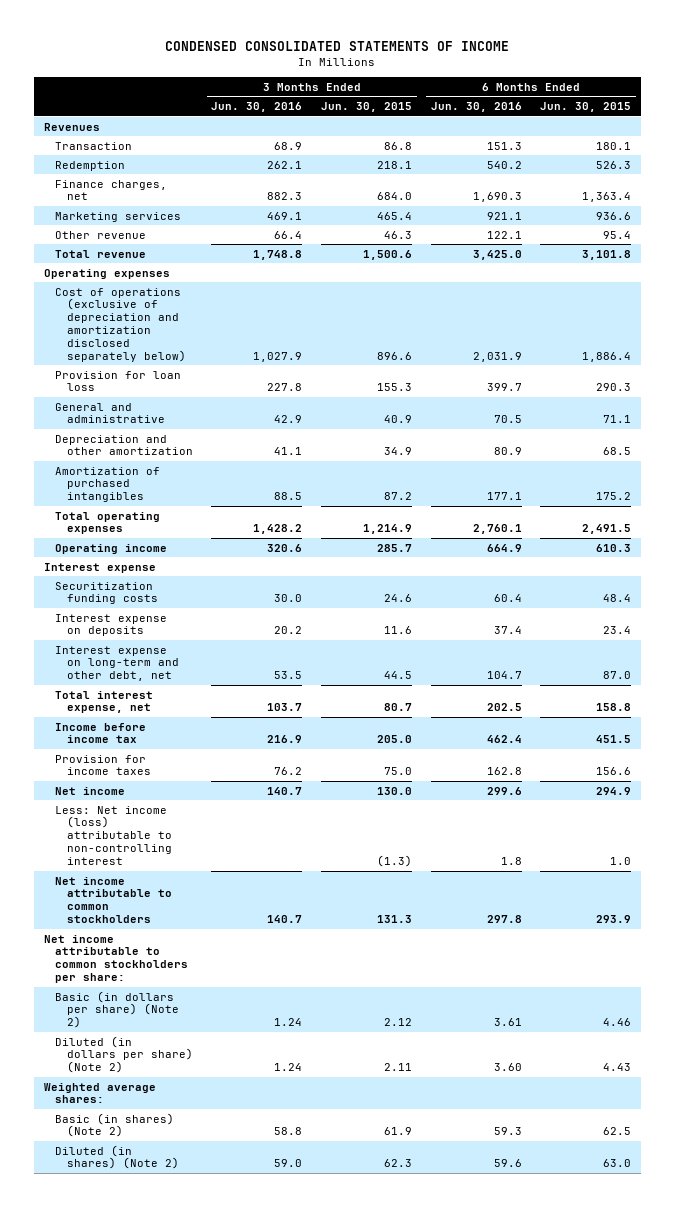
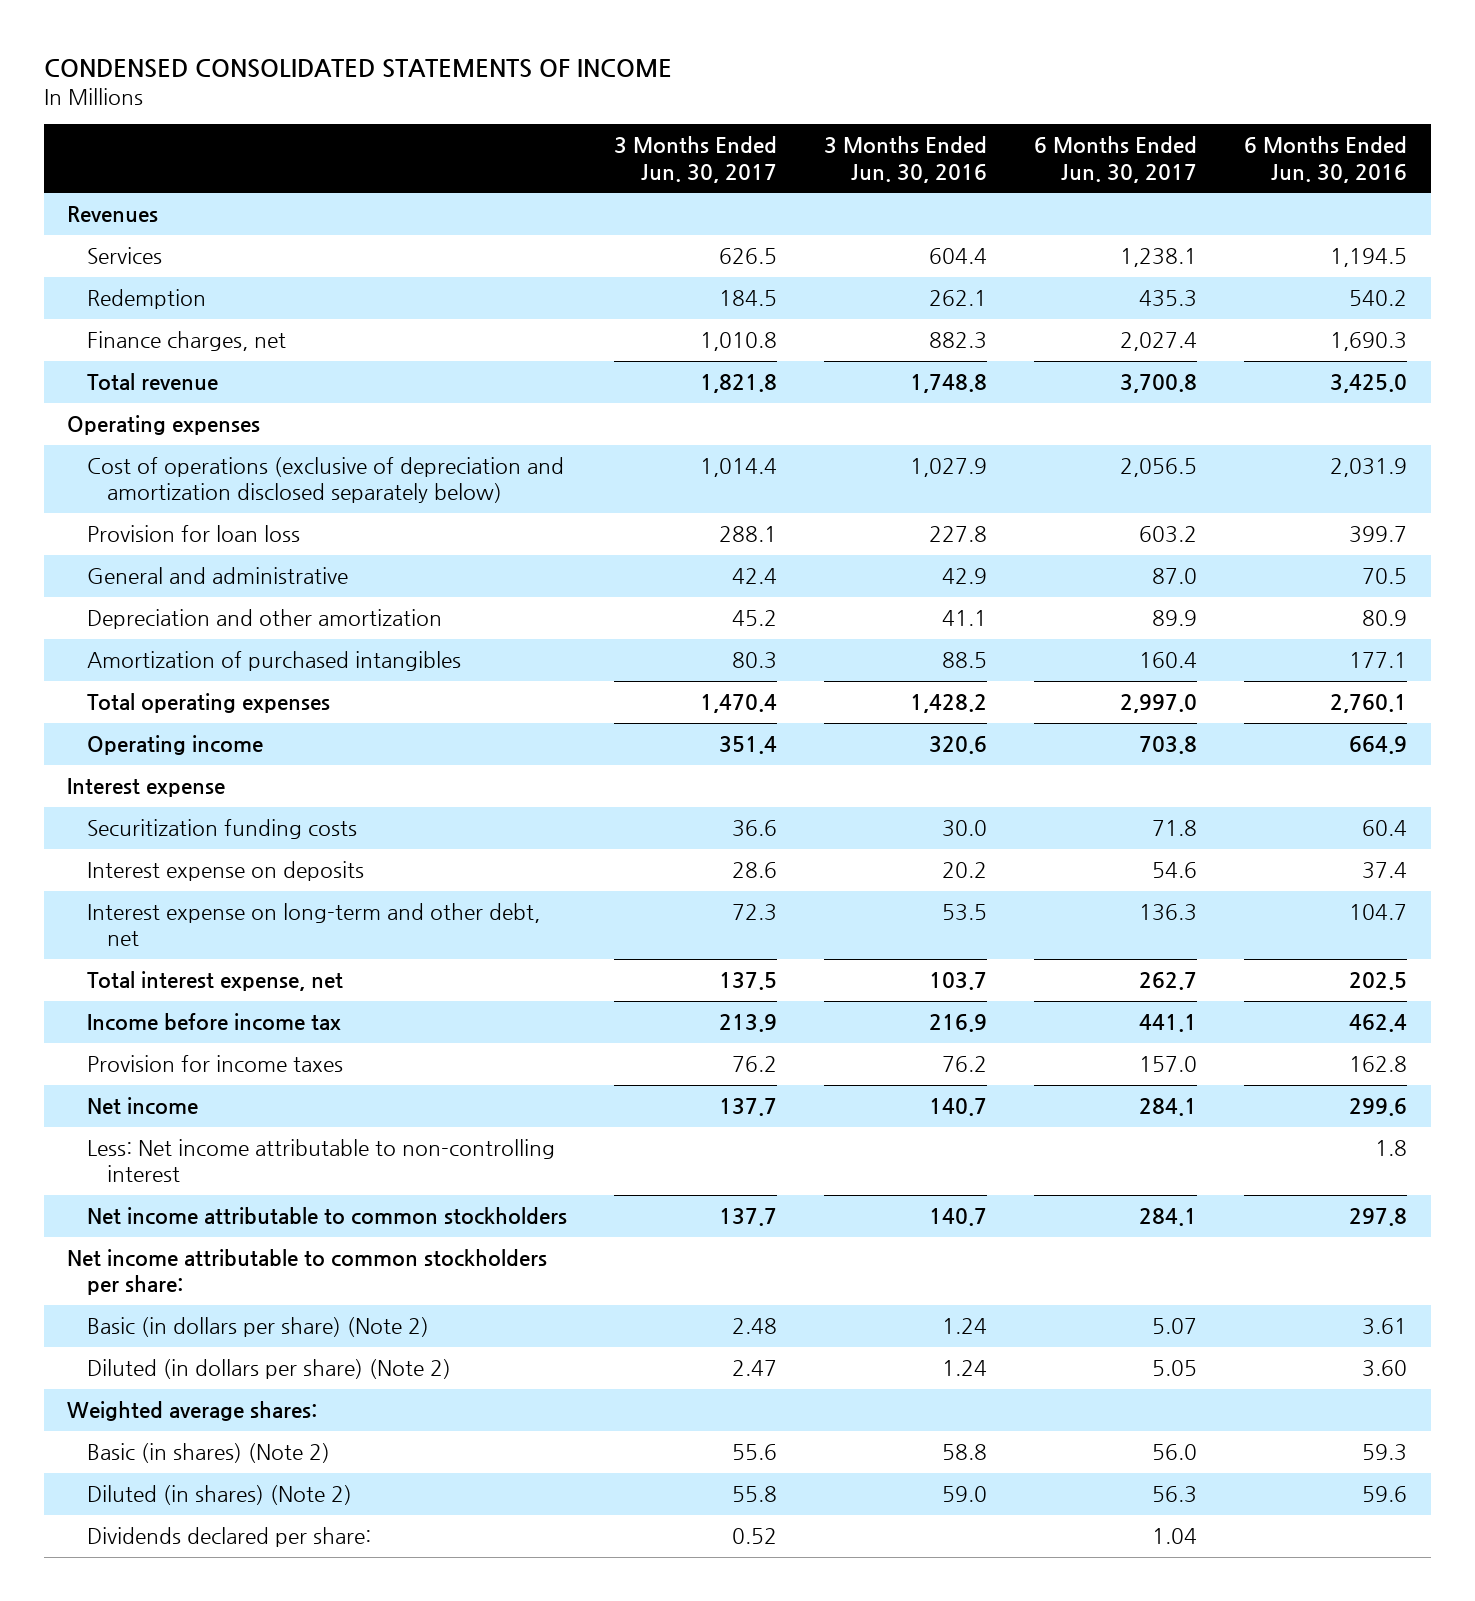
[320,101,412,112] Jun. 30, 2015 -> none
[540,101,632,112] Jun. 30, 2015 -> none
none -> [614,136,778,183] 3 Months Ended Jun. 30, 2017
none -> [1034,136,1198,183] 6 Months Ended Jun. 30, 2017
[55,141,133,150] Transaction -> none
none -> [87,247,163,265] Services
[55,211,182,222] Marketing services -> none
[55,230,147,239] Other revenue -> none
[55,805,172,865] Less: Net income (loss) attributable to non-controlling interest -> [87,1139,556,1183] Less: Net income attributable to non-controlling interest
none -> [87,1527,372,1548] Dividends declared per share:

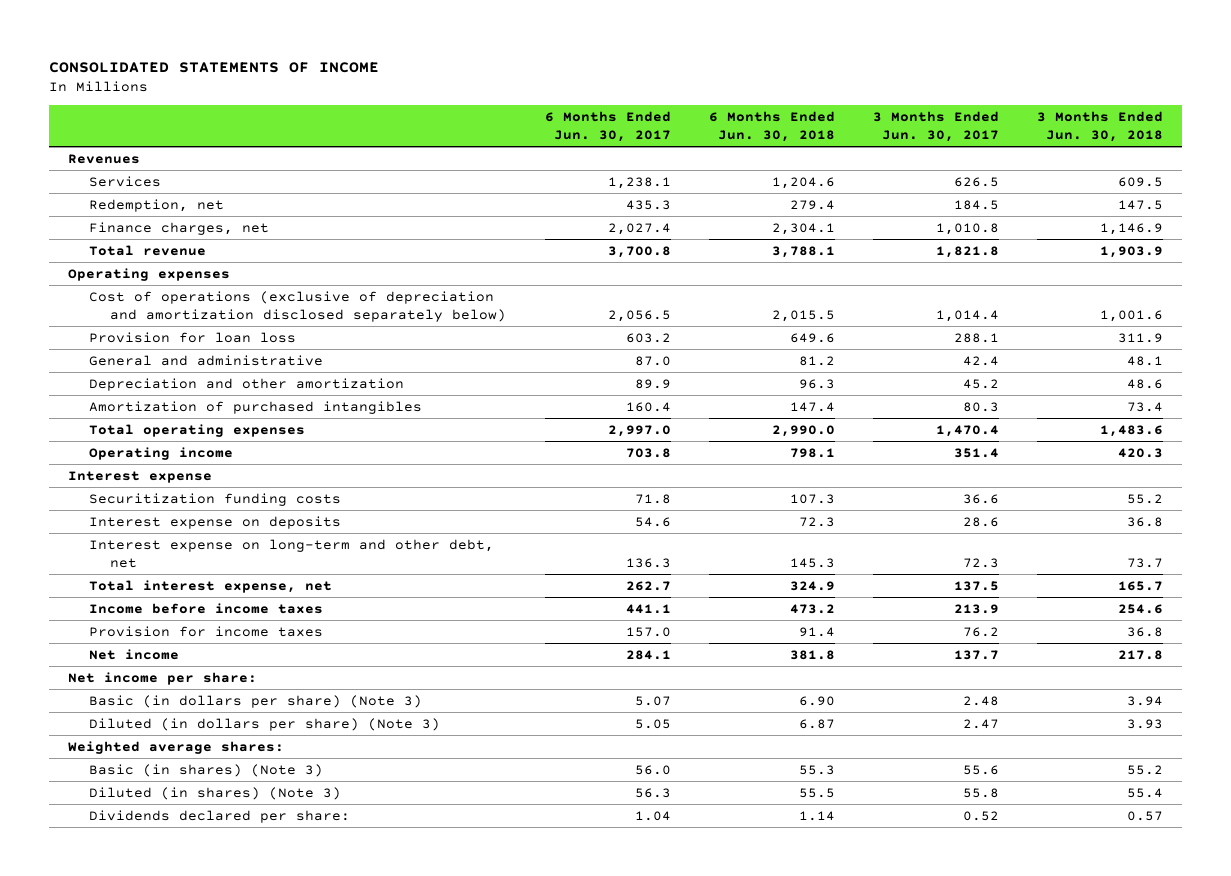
[43,58,672,78] CONDENSED CONSOLIDATED STATEMENTS OF INCOME -> [49,61,380,73] CONSOLIDATED STATEMENTS OF INCOME
[824,136,988,183] 3 Months Ended Jun. 30, 2016 -> none
[1244,136,1408,183] 6 Months Ended Jun. 30, 2016 -> none
none -> [708,110,835,143] 6 Months Ended Jun. 30, 2018
none -> [1037,110,1164,143] 3 Months Ended Jun. 30, 2018
[87,289,207,310] Redemption -> [89,198,225,212] Redemption, net
[87,1013,342,1032] Income before income tax -> [89,602,324,614] Income before income taxes
[87,1139,556,1183] Less: Net income attributable to non-controlling interest -> none
[87,1207,568,1226] Net income attributable to common stockholders -> none
[67,1249,548,1296] Net income attributable to common stockholders per share: -> [68,671,258,685] Net income per share:
[87,1317,430,1338] Basic (in dollars per share) (Note 2) -> [89,694,423,708] Basic (in dollars per share) (Note 3)
[87,1359,452,1380] Diluted (in dollars per share) (Note 2) -> [89,717,441,731] Diluted (in dollars per share) (Note 3)
[87,1443,331,1464] Basic (in shares) (Note 2) -> [89,763,324,777] Basic (in shares) (Note 3)
[87,1485,353,1506] Diluted (in shares) (Note 2) -> [89,786,342,800] Diluted (in shares) (Note 3)

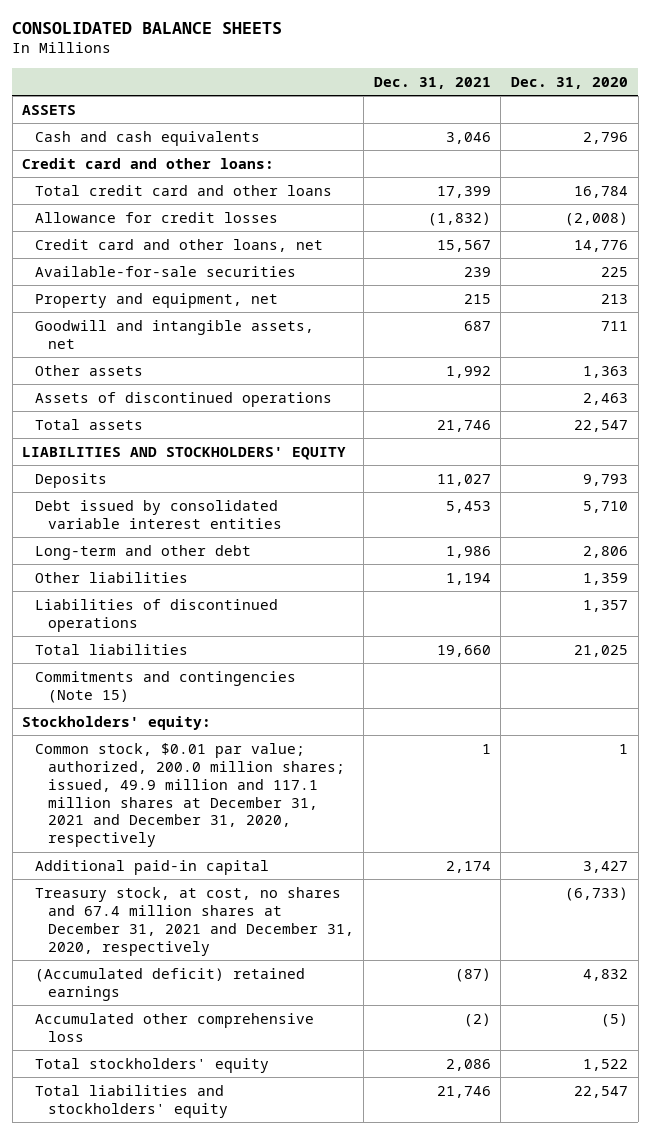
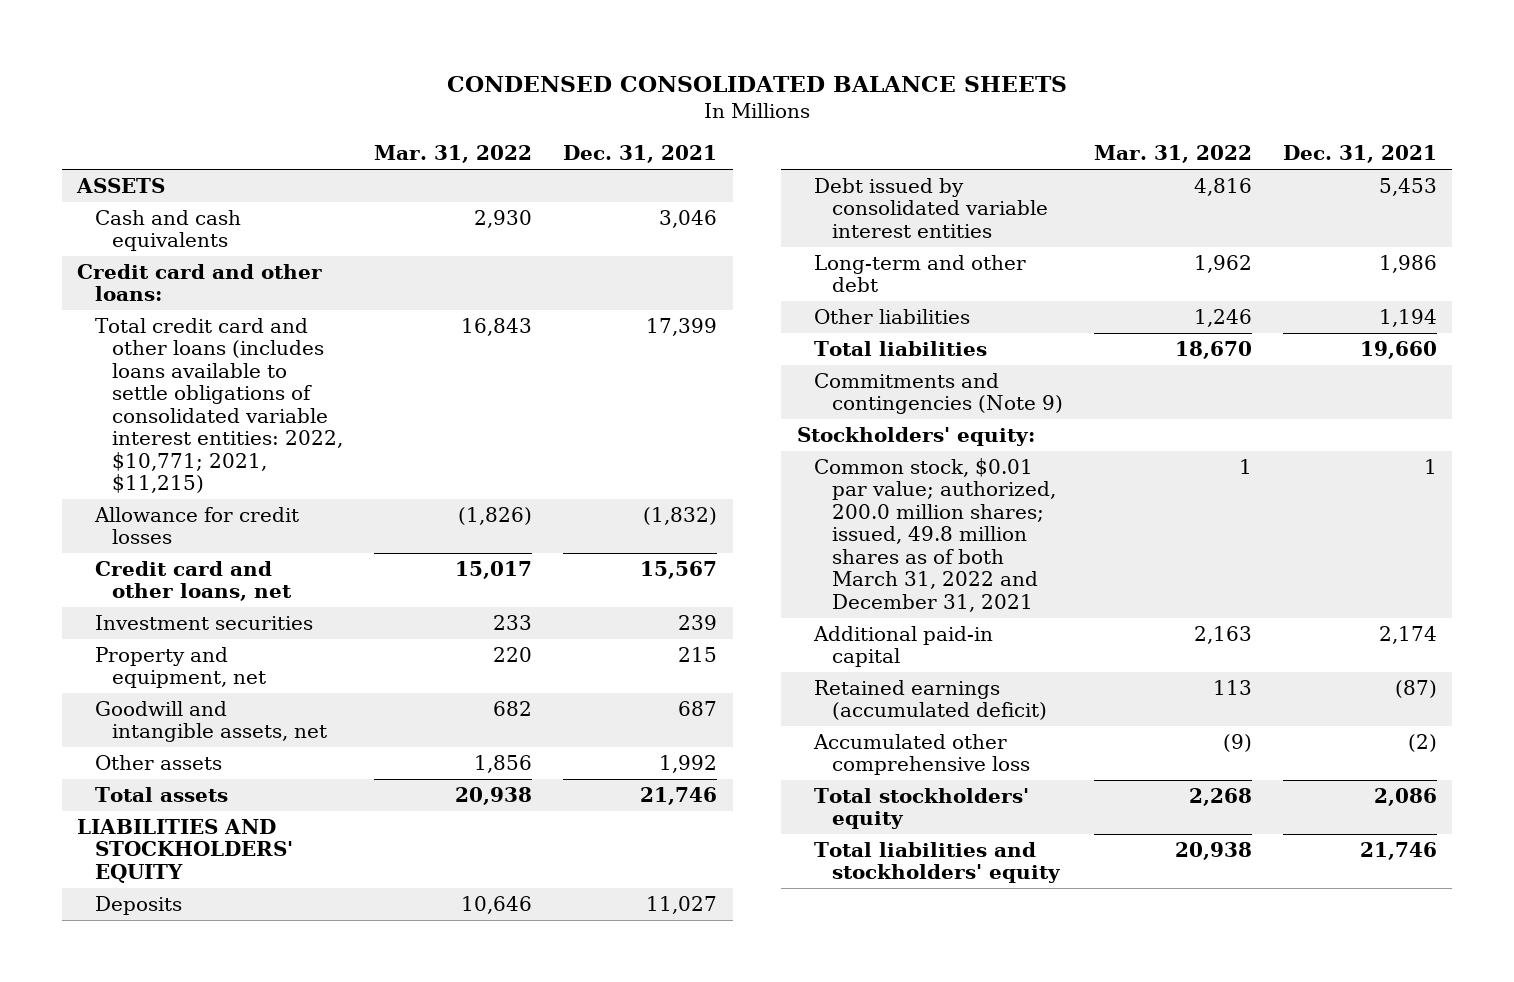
[12,22,283,35] CONSOLIDATED BALANCE SHEETS -> [447,75,1068,92] CONDENSED CONSOLIDATED BALANCE SHEETS
[510,76,628,89] Dec. 31, 2020 -> none
none -> [374,145,533,164] Mar. 31, 2022
[34,184,332,196] Total credit card and other loans -> [94,317,344,494] Total credit card and other loans (includes loans available to settle obligations of consolidated variable interest entities: 2022, $10,771; 2021, $11,215)
[34,265,296,277] Available-for-sale securities -> [94,614,313,630] Investment securities
[34,391,332,407] Assets of discontinued operations -> none
[34,598,278,632] Liabilities of discontinued operations -> none
[34,670,296,703] Commitments and contingencies (Note 15) -> [814,372,1063,415] Commitments and contingencies (Note 9)
[34,742,345,848] Common stock, $0.01 par value; authorized, 200.0 million shares; issued, 49.9 million and 117.1 million shares at December 31, 2021 and December 31, 2020, respectively -> [814,457,1056,612] Common stock, $0.01 par value; authorized, 200.0 million shares; issued, 49.8 million shares as of both March 31, 2022 and December 31, 2021
[34,886,354,956] Treasury stock, at cost, no shares and 67.4 million shares at December 31, 2021 and December 31, 2020, respectively -> none
[34,967,305,1001] (Accumulated deficit) retained earnings -> [814,679,1047,721] Retained earnings (accumulated deficit)

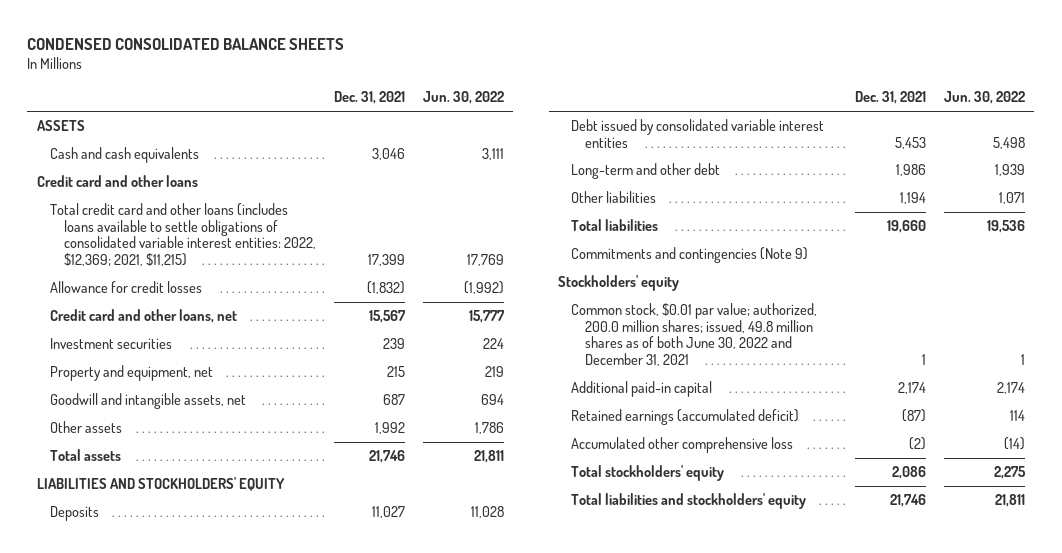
[374,145,533,164] Mar. 31, 2022 -> none
none -> [422,91,504,105] Jun. 30, 2022
[77,263,323,302] Credit card and other loans: -> [36,175,198,188] Credit card and other loans
[94,317,344,494] Total credit card and other loans (includes loans available to settle obligations of consolidated variable interest entities: 2022, $10,771; 2021, $11,215) -> [50,203,316,266] Total credit card and other loans (includes loans available to settle obligations of consolidated variable interest entities: 2022, $12,369; 2021, $11,215)
[796,426,1035,446] Stockholders' equity: -> [557,275,679,292] Stockholders' equity
[814,457,1056,612] Common stock, $0.01 par value; authorized, 200.0 million shares; issued, 49.8 million shares as of both March 31, 2022 and December 31, 2021 -> [571,303,818,366] Common stock, $0.01 par value; authorized, 200.0 million shares; issued, 49.8 million shares as of both June 30, 2022 and December 31, 2021

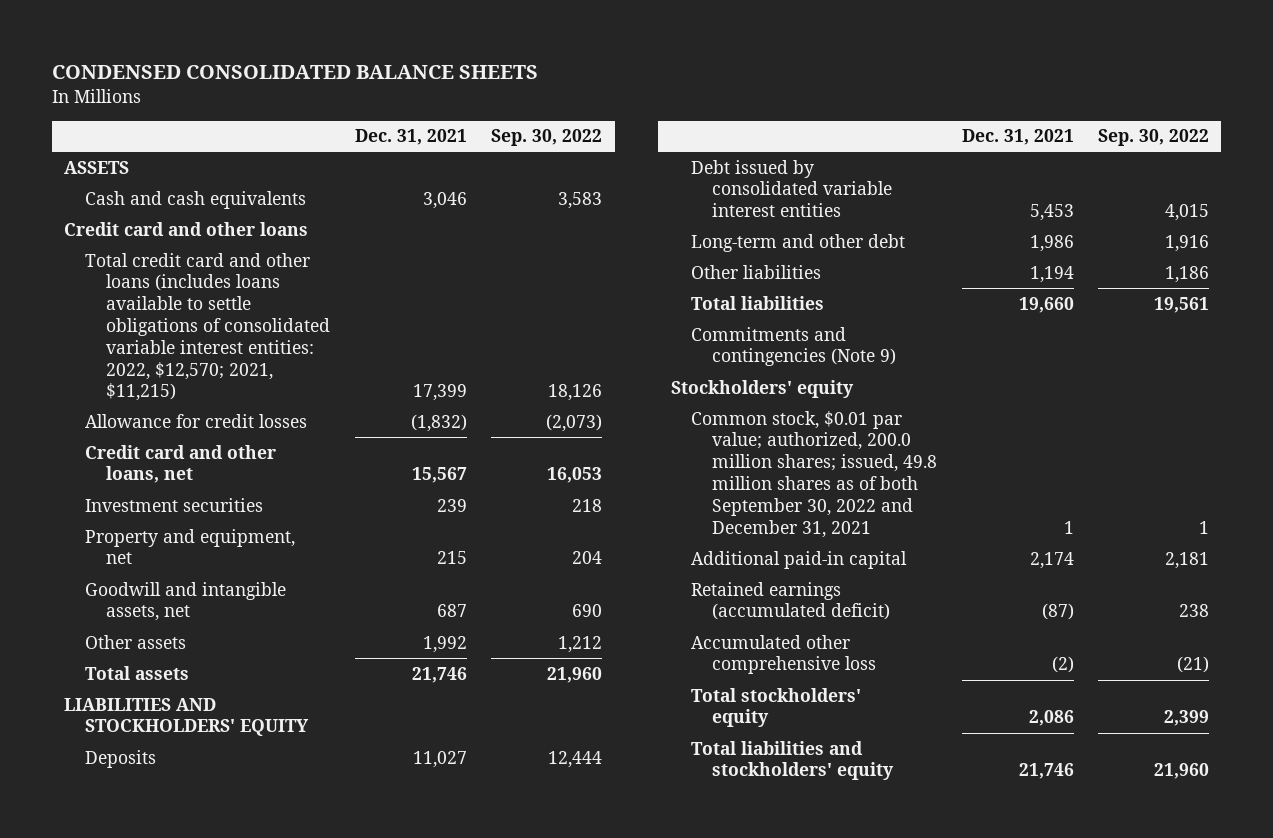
[422,91,504,105] Jun. 30, 2022 -> none
none -> [491,129,603,147] Sep. 30, 2022
[50,203,316,266] Total credit card and other loans (includes loans available to settle obligations of consolidated variable interest entities: 2022, $12,369; 2021, $11,215) -> [85,252,331,402] Total credit card and other loans (includes loans available to settle obligations of consolidated variable interest entities: 2022, $12,570; 2021, $11,215)
[571,303,818,366] Common stock, $0.01 par value; authorized, 200.0 million shares; issued, 49.8 million shares as of both June 30, 2022 and December 31, 2021 -> [691,410,938,538] Common stock, $0.01 par value; authorized, 200.0 million shares; issued, 49.8 million shares as of both September 30, 2022 and December 31, 2021

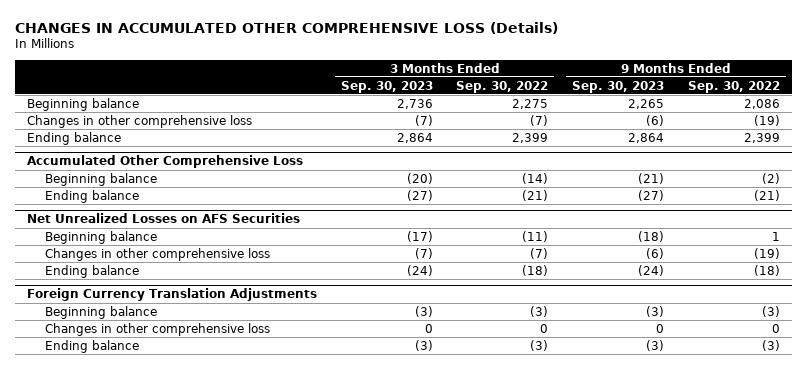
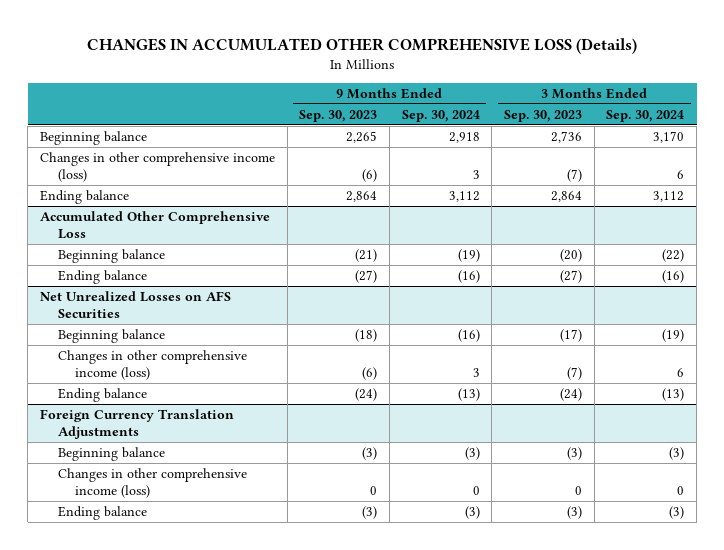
[456,80,549,93] Sep. 30, 2022 -> none
[688,80,781,93] Sep. 30, 2022 -> none
none -> [401,109,480,122] Sep. 30, 2024
none -> [606,109,685,122] Sep. 30, 2024
[26,114,252,128] Changes in other comprehensive loss -> [39,152,275,182] Changes in other comprehensive income (loss)
[44,247,270,261] Changes in other comprehensive loss -> [57,350,247,380] Changes in other comprehensive income (loss)
[44,322,270,336] Changes in other comprehensive loss -> [57,468,247,498] Changes in other comprehensive income (loss)

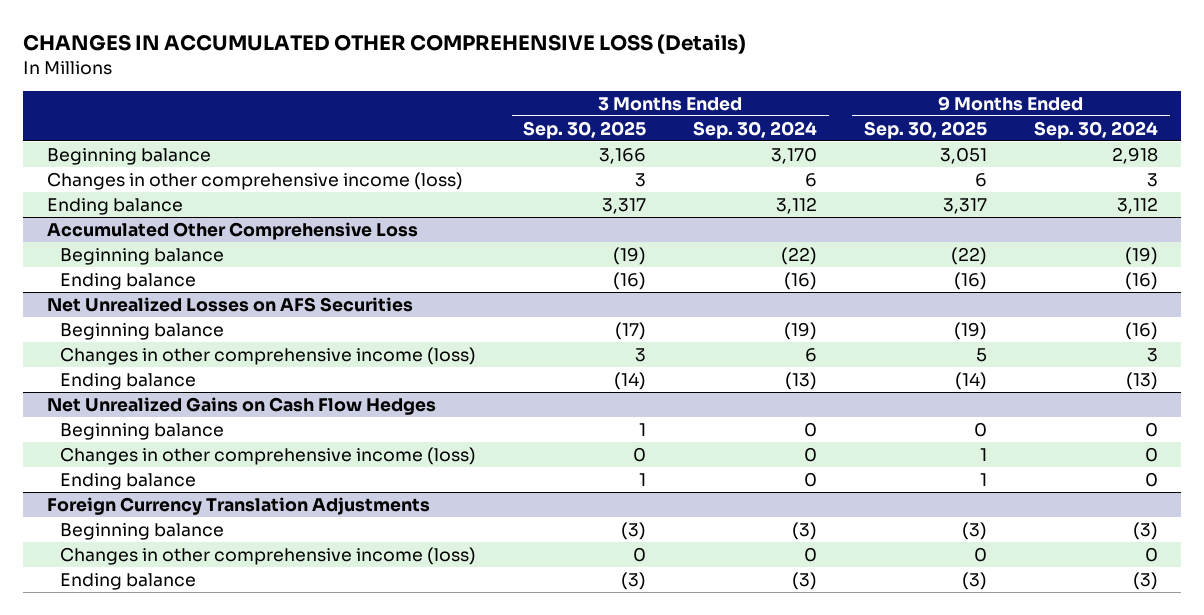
[299,109,378,122] Sep. 30, 2023 -> none
[504,109,583,122] Sep. 30, 2023 -> none
none -> [523,120,647,139] Sep. 30, 2025
none -> [863,120,987,139] Sep. 30, 2025
none -> [46,396,436,415] Net Unrealized Gains on Cash Flow Hedges
none -> [60,422,225,440] Beginning balance
none -> [60,446,477,465] Changes in other comprehensive income (loss)
none -> [60,472,197,490] Ending balance

